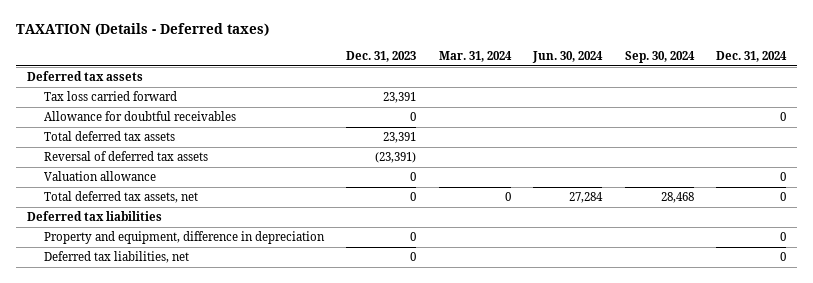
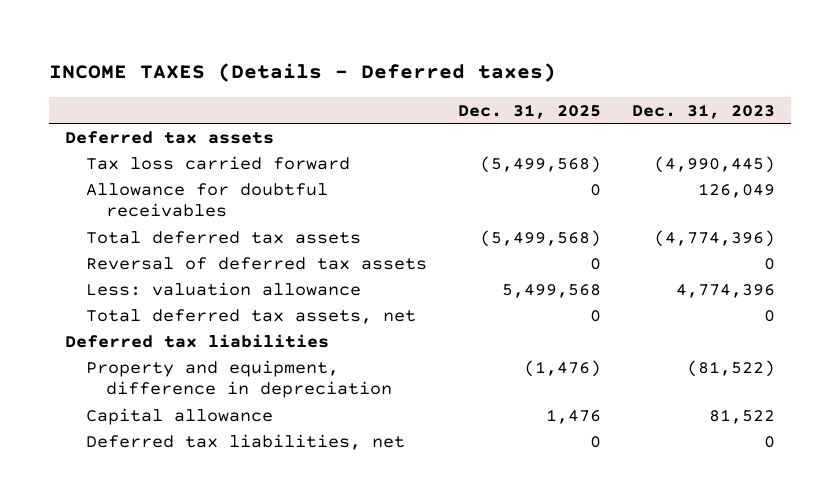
[16,23,270,37] TAXATION (Details - Deferred taxes) -> [49,63,557,83] INCOME TAXES (Details - Deferred taxes)
[438,51,512,63] Mar. 31, 2024 -> none
[532,51,604,64] Jun. 30, 2024 -> none
[624,51,695,64] Sep. 30, 2024 -> none
[715,51,787,63] Dec. 31, 2024 -> none
none -> [457,103,601,119] Dec. 31, 2025
[383,92,417,104] 23,391 -> [654,155,776,173] (4,990,445)
[410,112,417,122] 0 -> [698,182,776,198] 126,049
[383,132,417,144] 23,391 -> [654,229,776,247] (4,774,396)
[375,152,417,164] (23,391) -> [764,257,776,270] 0
[43,171,156,182] Valuation allowance -> [85,281,361,296] Less: valuation allowance
[410,172,417,182] 0 -> [676,283,776,298] 4,774,396
[410,232,417,242] 0 -> [687,359,776,377] (81,522)
none -> [85,407,273,425] Capital allowance

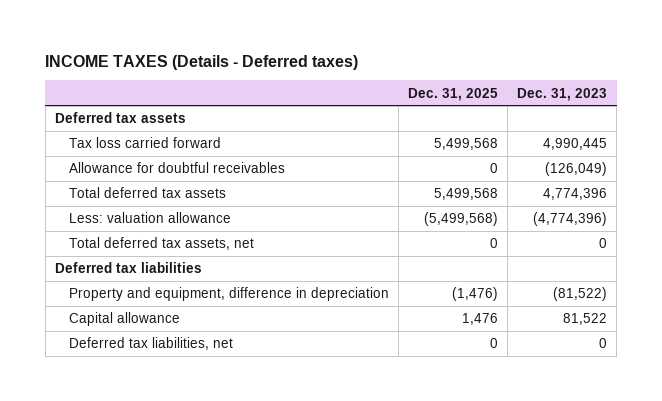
[85,256,427,270] Reversal of deferred tax assets -> none
[479,155,601,173] (5,499,568) -> [433,138,498,151] 5,499,568
[654,155,776,173] (4,990,445) -> [543,138,608,151] 4,990,445
[698,182,776,198] 126,049 -> [545,162,608,177] (126,049)
[479,229,601,247] (5,499,568) -> [433,188,498,201] 5,499,568
[654,229,776,247] (4,774,396) -> [543,188,608,201] 4,774,396
[501,283,601,298] 5,499,568 -> [423,212,498,227] (5,499,568)
[676,283,776,298] 4,774,396 -> [533,212,608,227] (4,774,396)

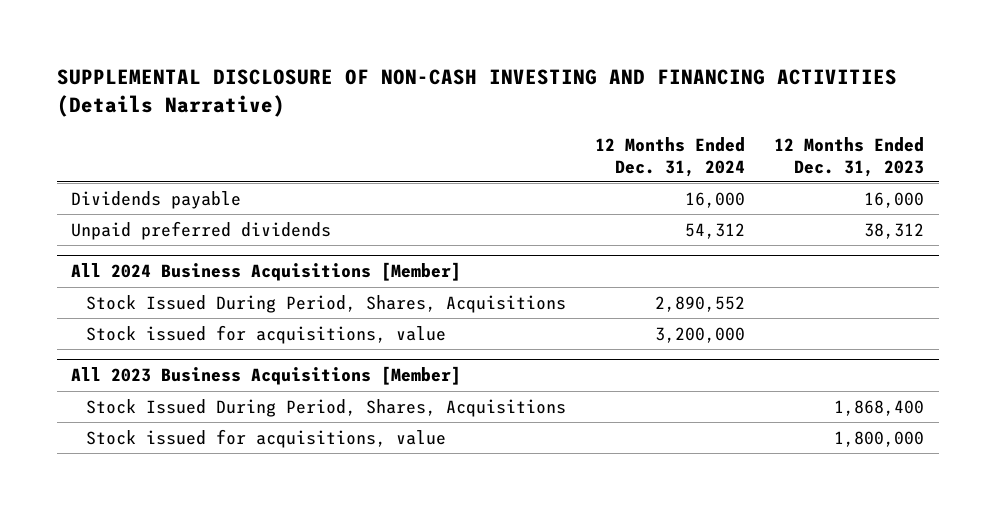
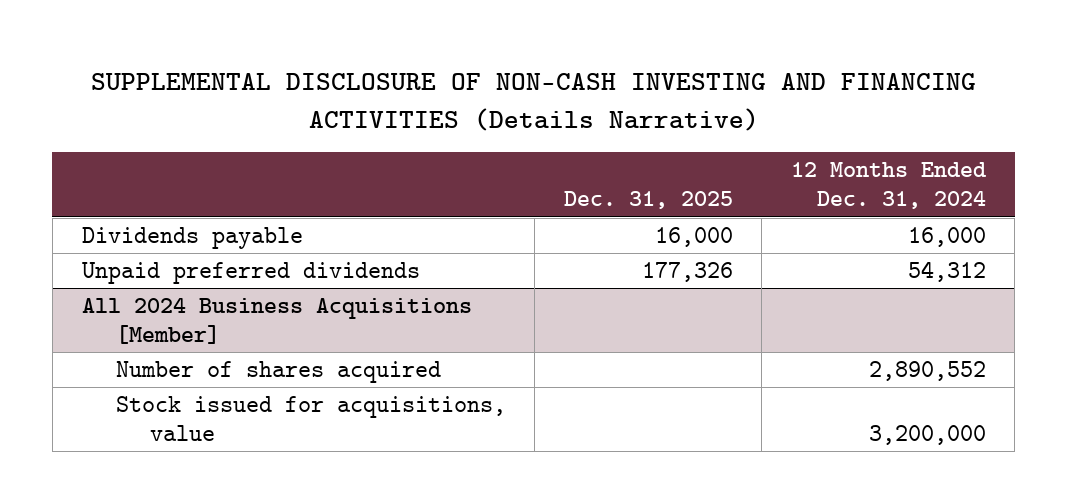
[773,136,924,177] 12 Months Ended Dec. 31, 2023 -> none
none -> [563,191,733,210] Dec. 31, 2025
[85,294,566,313] Stock Issued During Period, Shares, Acquisitions -> [115,361,441,384] Number of shares acquired
[71,366,462,386] All 2023 Business Acquisitions [Member] -> none
[85,398,566,417] Stock Issued During Period, Shares, Acquisitions -> none
[85,428,446,448] Stock issued for acquisitions, value -> none

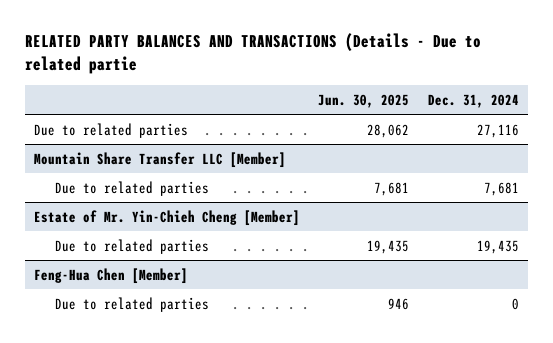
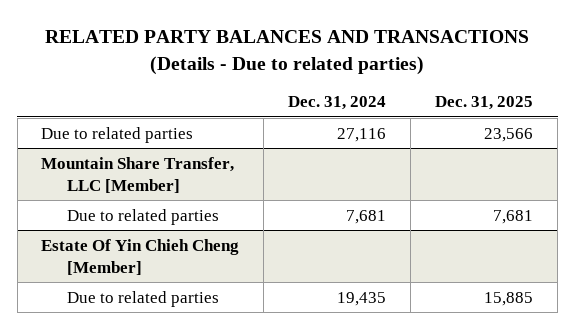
[24,33,481,75] RELATED PARTY BALANCES AND TRANSACTIONS (Details - Due to related partie -> [45,30,530,75] RELATED PARTY BALANCES AND TRANSACTIONS (Details - Due to related parties)
[318,93,410,108] Jun. 30, 2025 -> none
none -> [435,96,534,111] Dec. 31, 2025
[33,151,286,168] Mountain Share Transfer LLC [Member] -> [41,156,235,193] Mountain Share Transfer, LLC [Member]
[33,209,300,226] Estate of Mr. Yin-Chieh Cheng [Member] -> [41,238,240,275] Estate Of Yin Chieh Cheng [Member]
[33,267,188,284] Feng-Hua Chen [Member] -> none
[54,296,209,312] Due to related parties -> none

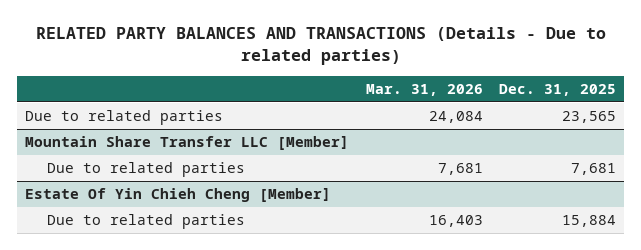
[288,96,387,111] Dec. 31, 2024 -> none
none -> [365,83,483,96] Mar. 31, 2026
[484,127,534,142] 23,566 -> [561,111,616,124] 23,565
[41,156,235,193] Mountain Share Transfer, LLC [Member] -> [25,136,350,151] Mountain Share Transfer LLC [Member]
[484,291,534,306] 15,885 -> [561,215,616,228] 15,884

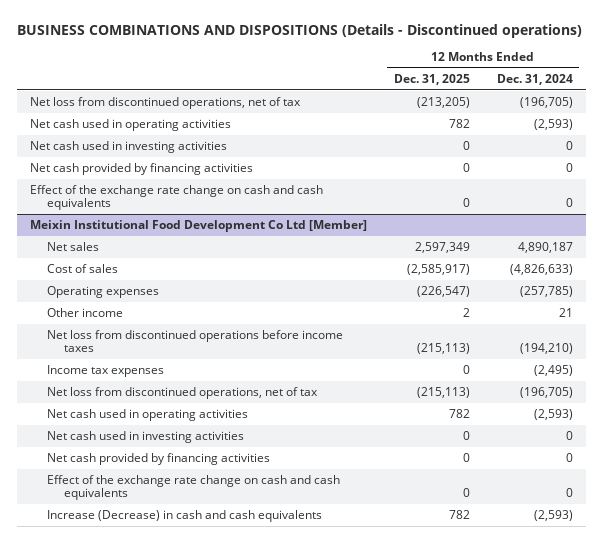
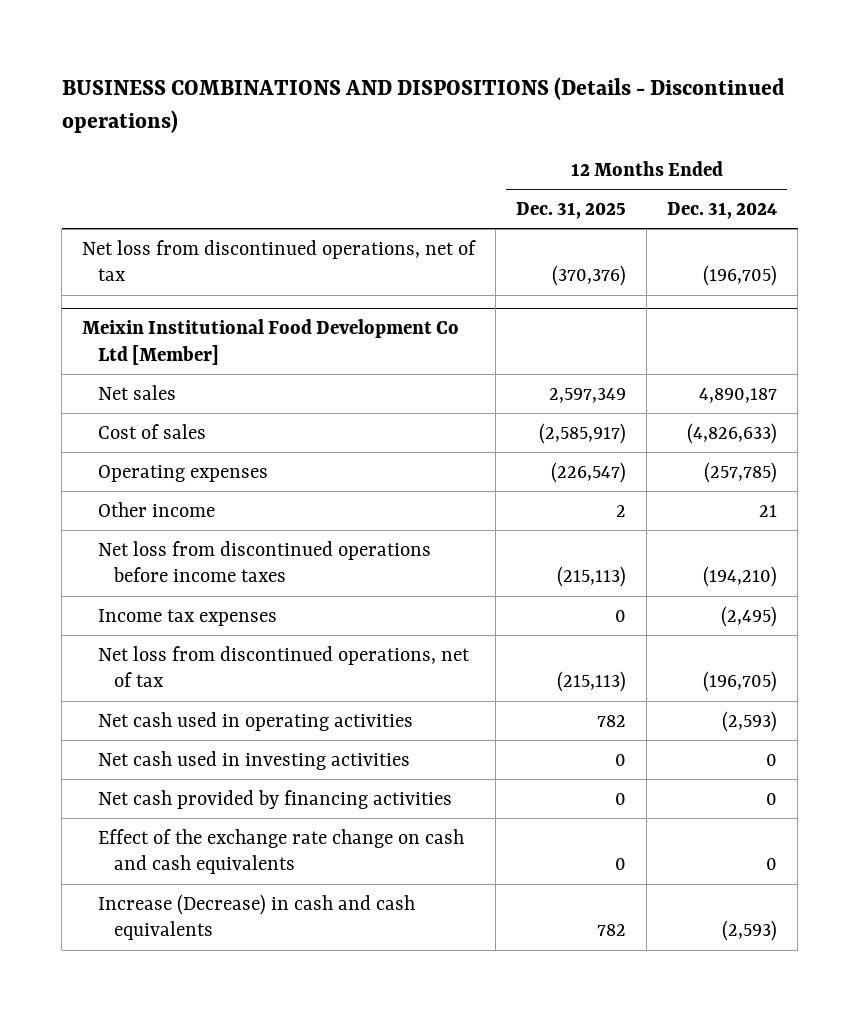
[30,118,232,131] Net cash used in operating activities -> none
[30,140,228,153] Net cash used in investing activities -> none
[30,162,254,175] Net cash provided by financing activities -> none
[30,184,324,211] Effect of the exchange rate change on cash and cash equivalents -> none
[416,96,470,108] (213,205) -> [552,265,627,287] (370,376)

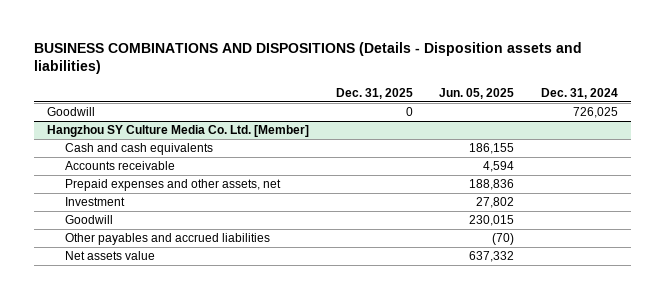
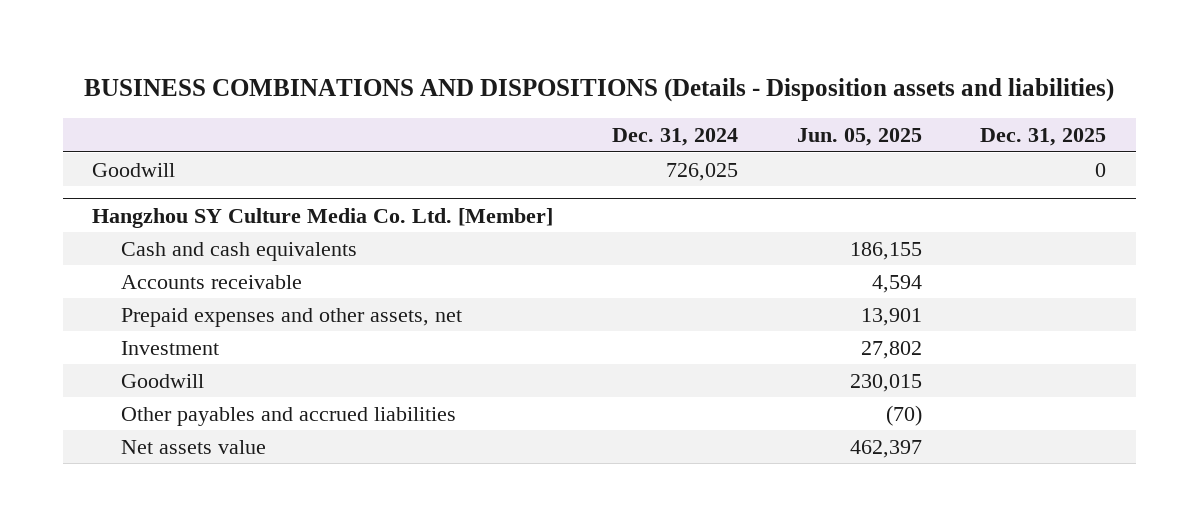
[469,179,515,191] 188,836 -> [860,307,922,326] 13,901
[469,251,515,263] 637,332 -> [849,439,922,458] 462,397

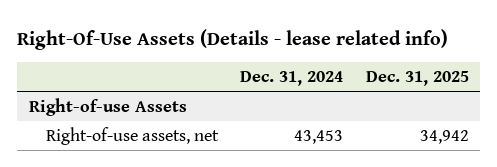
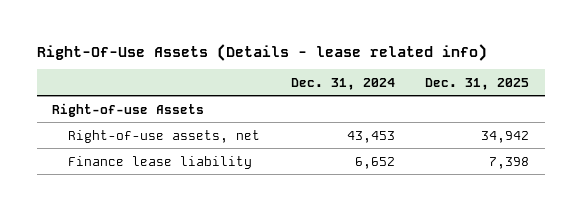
none -> [68,155,253,169] Finance lease liability

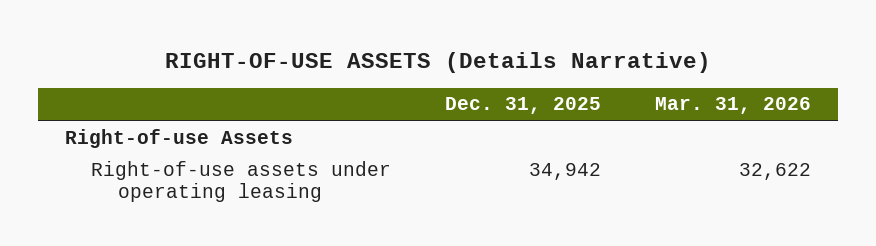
[36,43,487,61] Right-Of-Use Assets (Details - lease related info) -> [164,52,711,74] RIGHT-OF-USE ASSETS (Details Narrative)
[290,77,395,90] Dec. 31, 2024 -> none
none -> [654,97,811,115] Mar. 31, 2026
[68,155,253,169] Finance lease liability -> none
[68,129,261,143] Right-of-use assets, net -> [91,160,392,203] Right-of-use assets under operating leasing

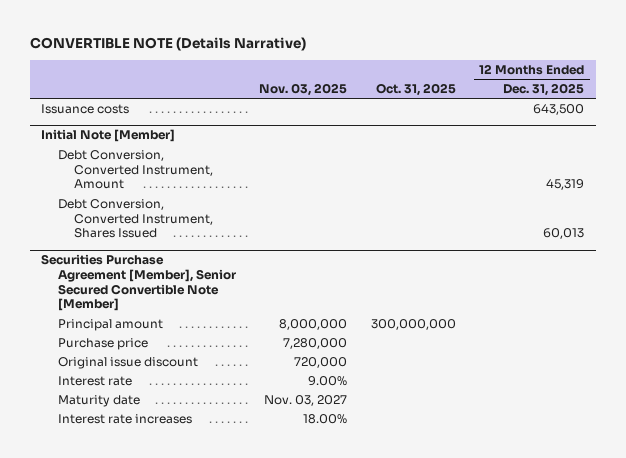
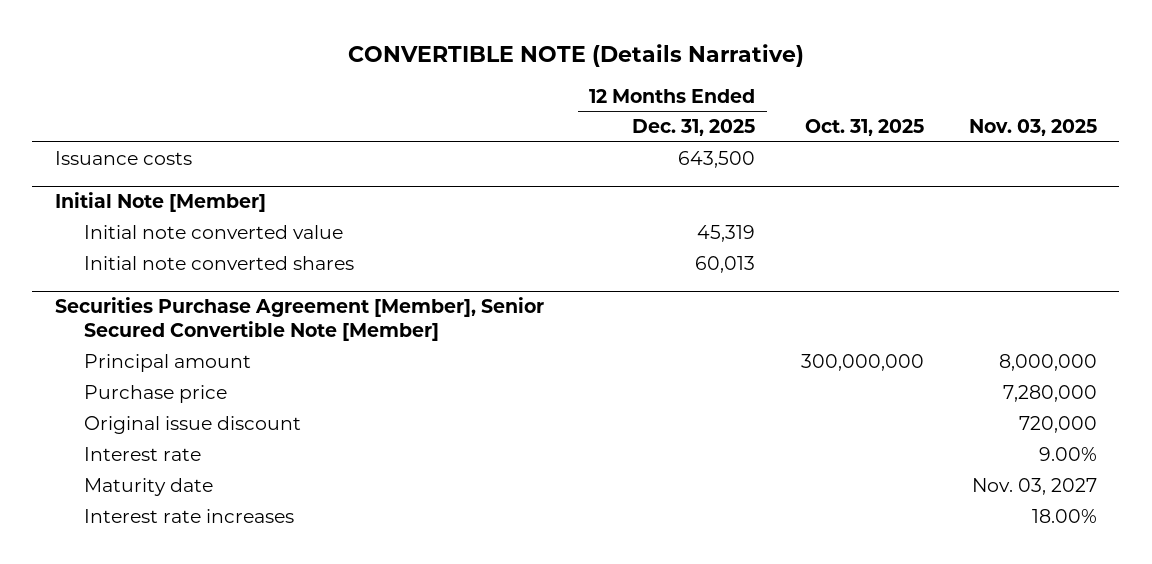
[57,149,214,190] Debt Conversion, Converted Instrument, Amount -> [83,224,343,239] Initial note converted value
[57,198,214,239] Debt Conversion, Converted Instrument, Shares Issued -> [83,255,354,270] Initial note converted shares

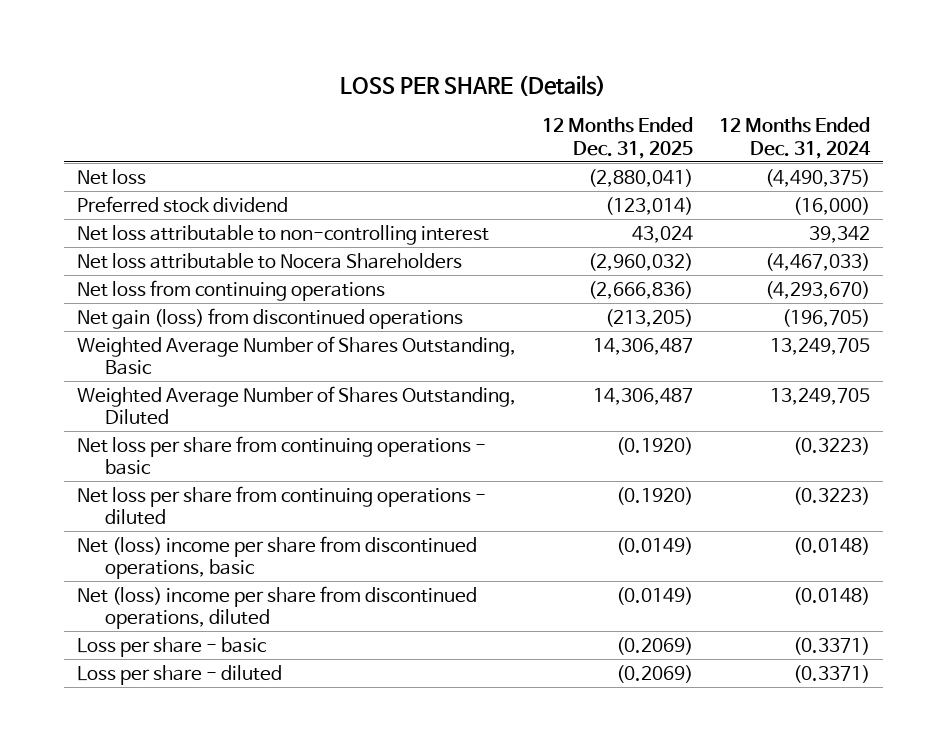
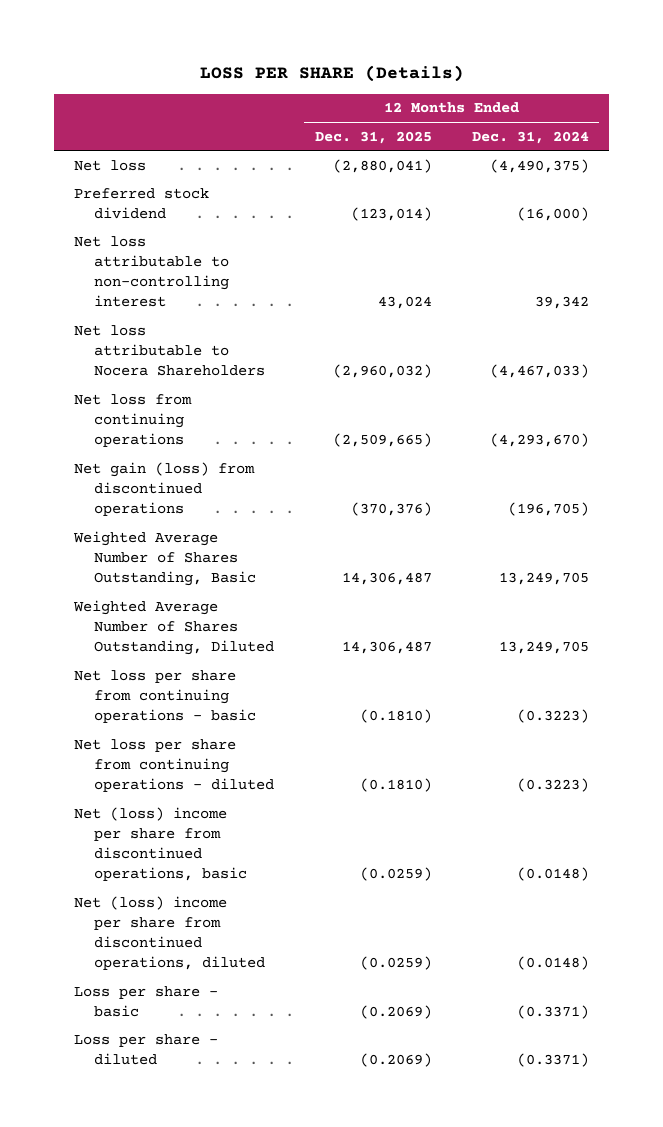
[587,280,693,299] (2,666,836) -> [332,432,432,447] (2,509,665)
[604,308,693,327] (213,205) -> [350,501,432,516] (370,376)
[615,436,693,455] (0.1920) -> [359,708,432,723] (0.1810)
[615,486,693,505] (0.1920) -> [359,777,432,792] (0.1810)
[615,536,693,555] (0.0149) -> [359,867,432,882] (0.0259)
[615,586,693,605] (0.0149) -> [359,956,432,971] (0.0259)

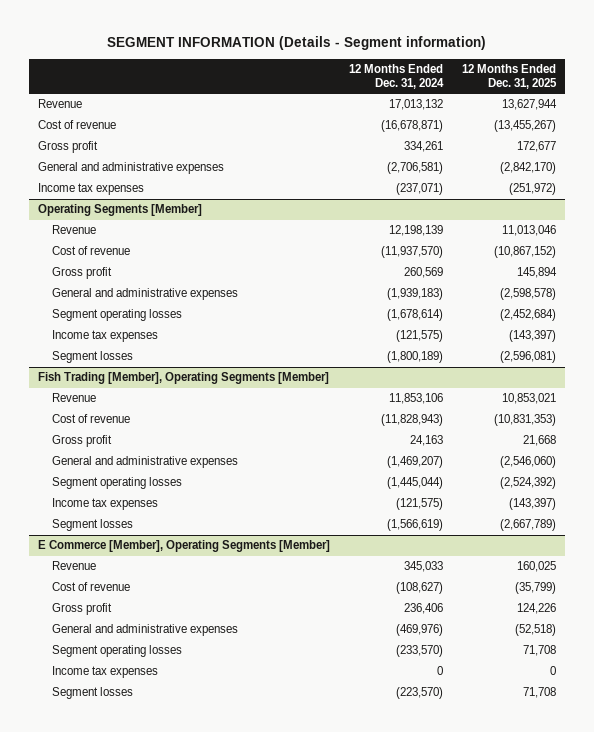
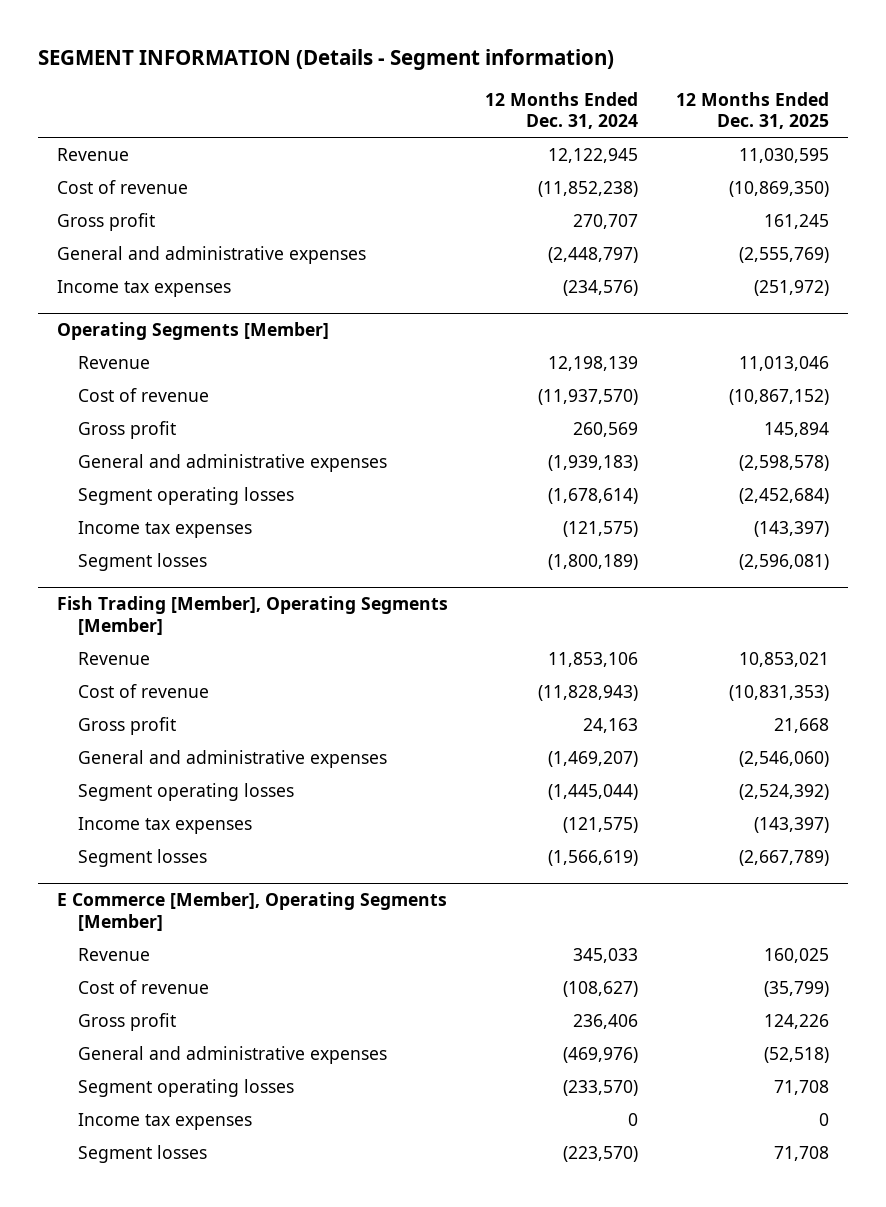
[389,99,444,111] 17,013,132 -> [548,147,639,163] 12,122,945
[501,99,557,111] 13,627,944 -> [739,147,830,163] 11,030,595
[381,120,444,133] (16,678,871) -> [538,180,639,197] (11,852,238)
[493,120,556,133] (13,455,267) -> [729,180,830,197] (10,869,350)
[404,141,444,153] 334,261 -> [573,213,639,229] 270,707
[516,141,556,153] 172,677 -> [764,213,830,229] 161,245
[387,162,444,175] (2,706,581) -> [548,246,639,263] (2,448,797)
[499,162,556,175] (2,842,170) -> [739,246,830,263] (2,555,769)
[396,183,444,196] (237,071) -> [563,279,639,296] (234,576)

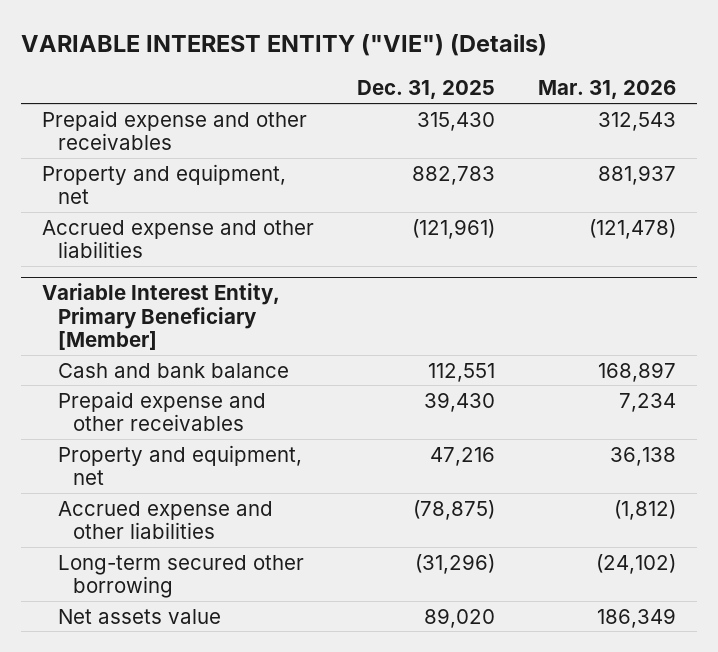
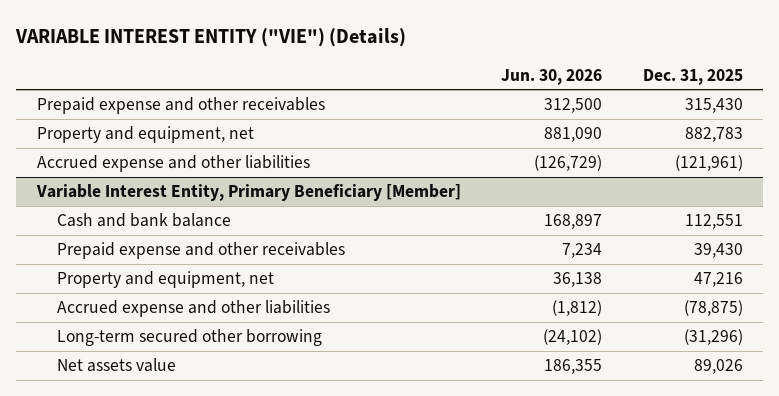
[537,80,676,100] Mar. 31, 2026 -> none
none -> [501,68,603,85] Jun. 30, 2026
[423,607,495,628] 89,020 -> [693,359,743,375] 89,026

